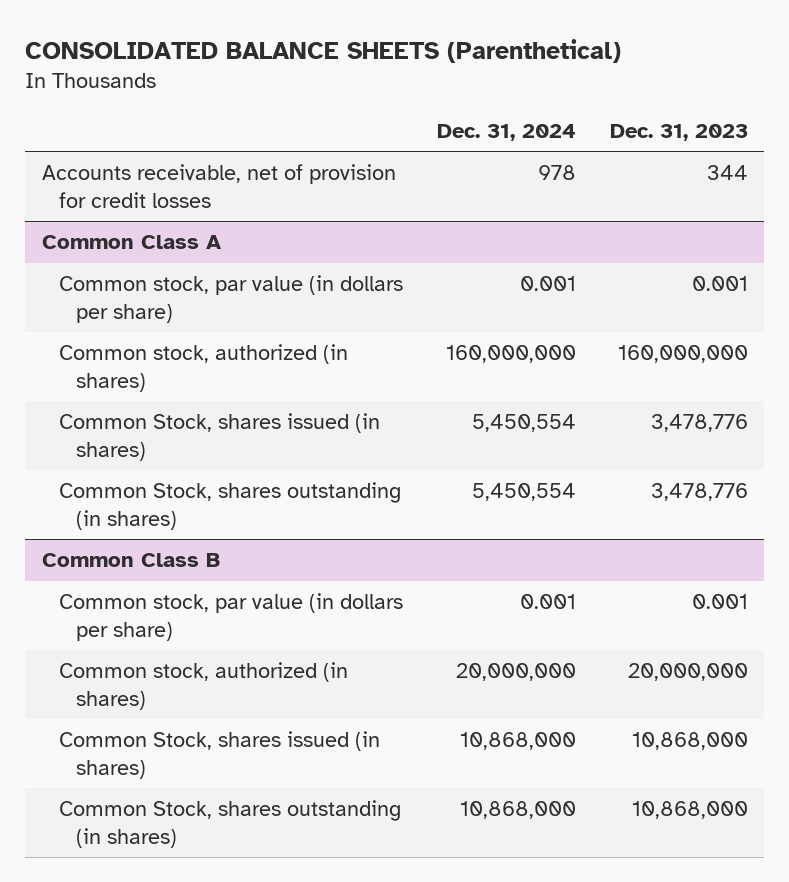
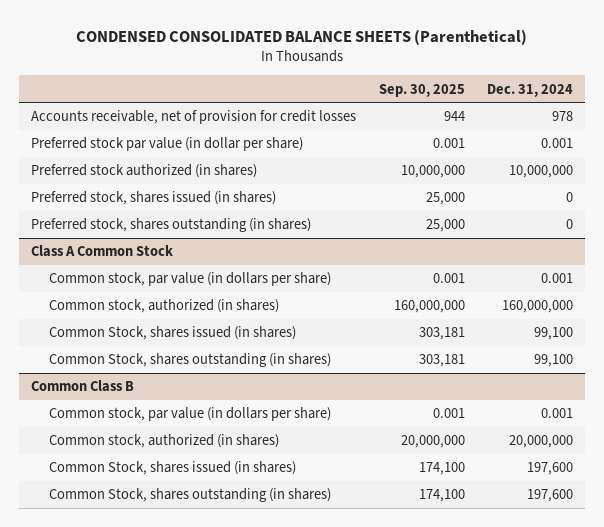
[24,38,621,63] CONSOLIDATED BALANCE SHEETS (Parenthetical) -> [76,28,528,45] CONDENSED CONSOLIDATED BALANCE SHEETS (Parenthetical)
[609,124,748,142] Dec. 31, 2023 -> none
none -> [378,83,465,97] Sep. 30, 2025
none -> [30,137,303,152] Preferred stock par value (in dollar per share)
none -> [30,164,257,179] Preferred stock authorized (in shares)
none -> [30,191,276,206] Preferred stock, shares issued (in shares)
none -> [30,218,311,233] Preferred stock, shares outstanding (in shares)
[41,235,222,250] Common Class A -> [30,245,173,258] Class A Common Stock
[471,414,576,433] 5,450,554 -> [534,327,574,341] 99,100
[471,483,576,502] 5,450,554 -> [534,354,574,368] 99,100
[459,732,576,751] 10,868,000 -> [527,462,574,476] 197,600
[459,801,576,820] 10,868,000 -> [527,489,574,503] 197,600

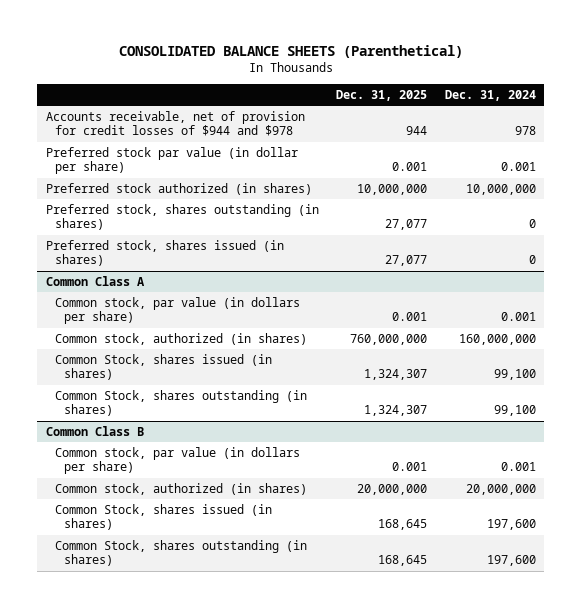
[76,28,528,45] CONDENSED CONSOLIDATED BALANCE SHEETS (Parenthetical) -> [118,44,463,58] CONSOLIDATED BALANCE SHEETS (Parenthetical)
[378,83,465,97] Sep. 30, 2025 -> none
none -> [336,89,428,101] Dec. 31, 2025
[30,110,356,125] Accounts receivable, net of provision for credit losses -> [45,111,305,137] Accounts receivable, net of provision for credit losses of $944 and $978
[30,191,276,206] Preferred stock, shares issued (in shares) -> [45,240,284,267] Preferred stock, shares issued (in shares)
[30,245,173,258] Class A Common Stock -> [45,276,145,287] Common Class A

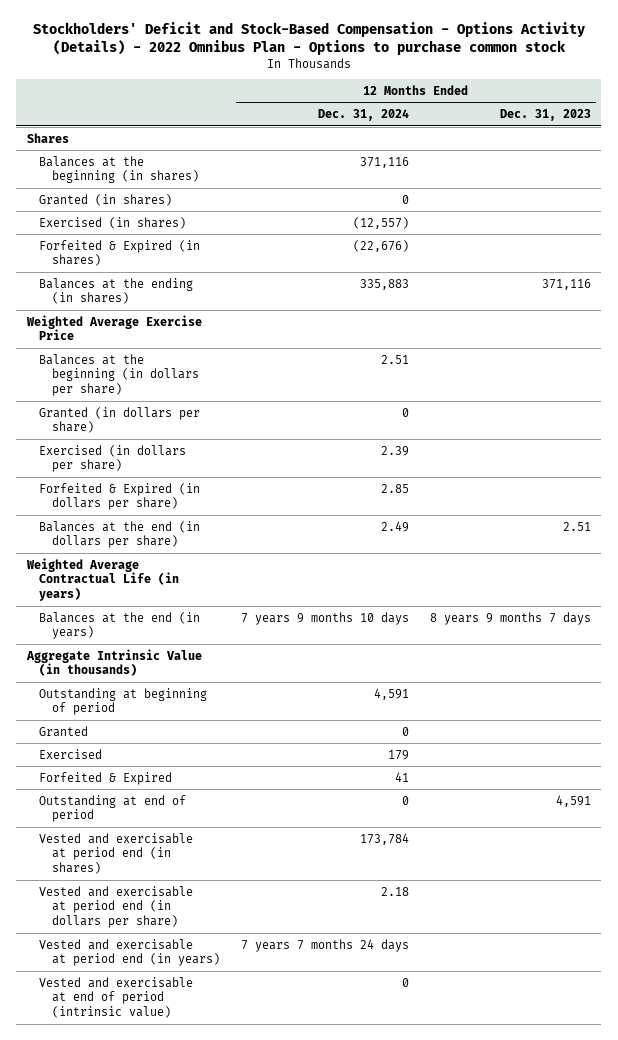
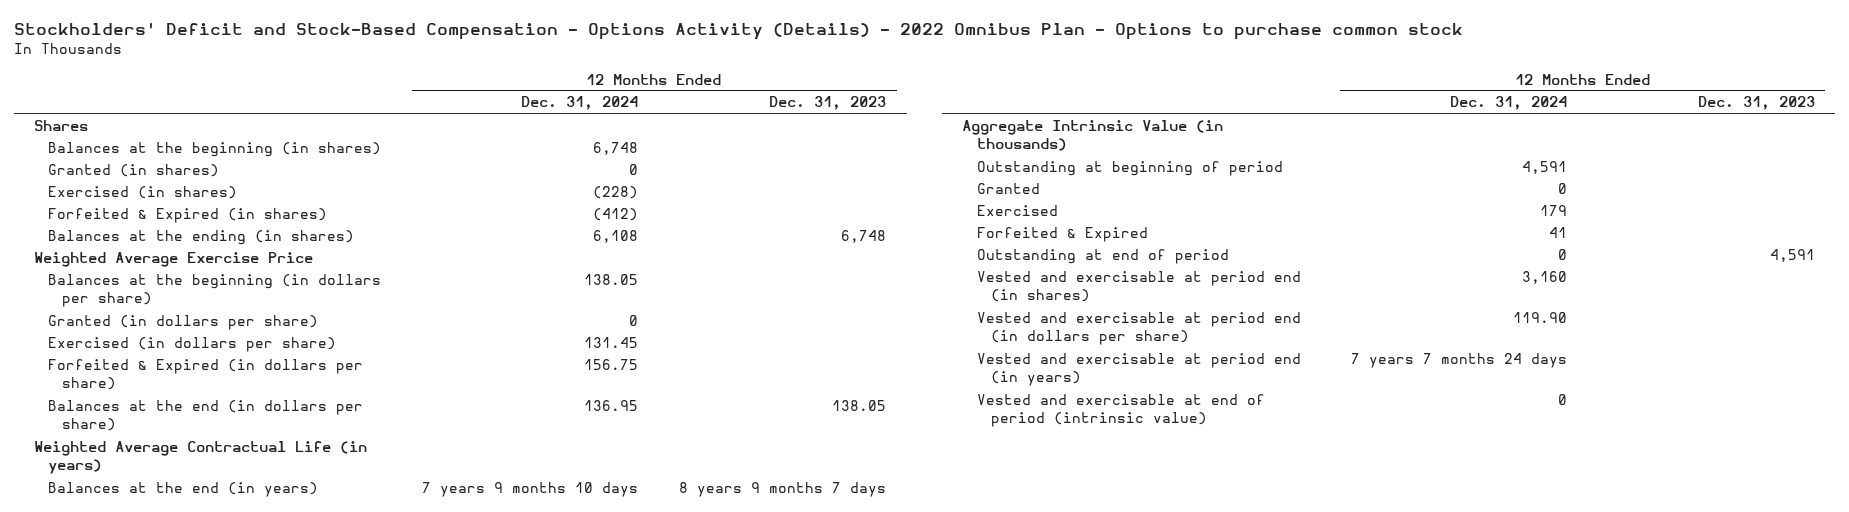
[360,156,410,168] 371,116 -> [593,141,639,155] 6,748
[353,216,410,229] (12,557) -> [593,185,639,199] (228)
[353,239,410,252] (22,676) -> [593,207,639,221] (412)
[360,278,410,290] 335,883 -> [593,229,639,243] 6,108
[541,278,591,290] 371,116 -> [841,229,887,243] 6,748
[381,354,410,364] 2.51 -> [584,273,639,285] 138.05
[381,445,410,456] 2.39 -> [584,336,639,348] 131.45
[381,483,410,493] 2.85 -> [584,358,639,370] 156.75
[381,520,410,532] 2.49 -> [584,399,639,411] 136.95
[562,521,591,531] 2.51 -> [832,399,887,411] 138.05
[360,832,410,845] 173,784 -> [1521,270,1567,284] 3,160
[381,886,410,896] 2.18 -> [1512,311,1567,323] 119.90

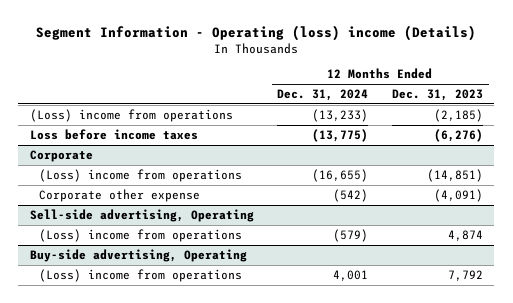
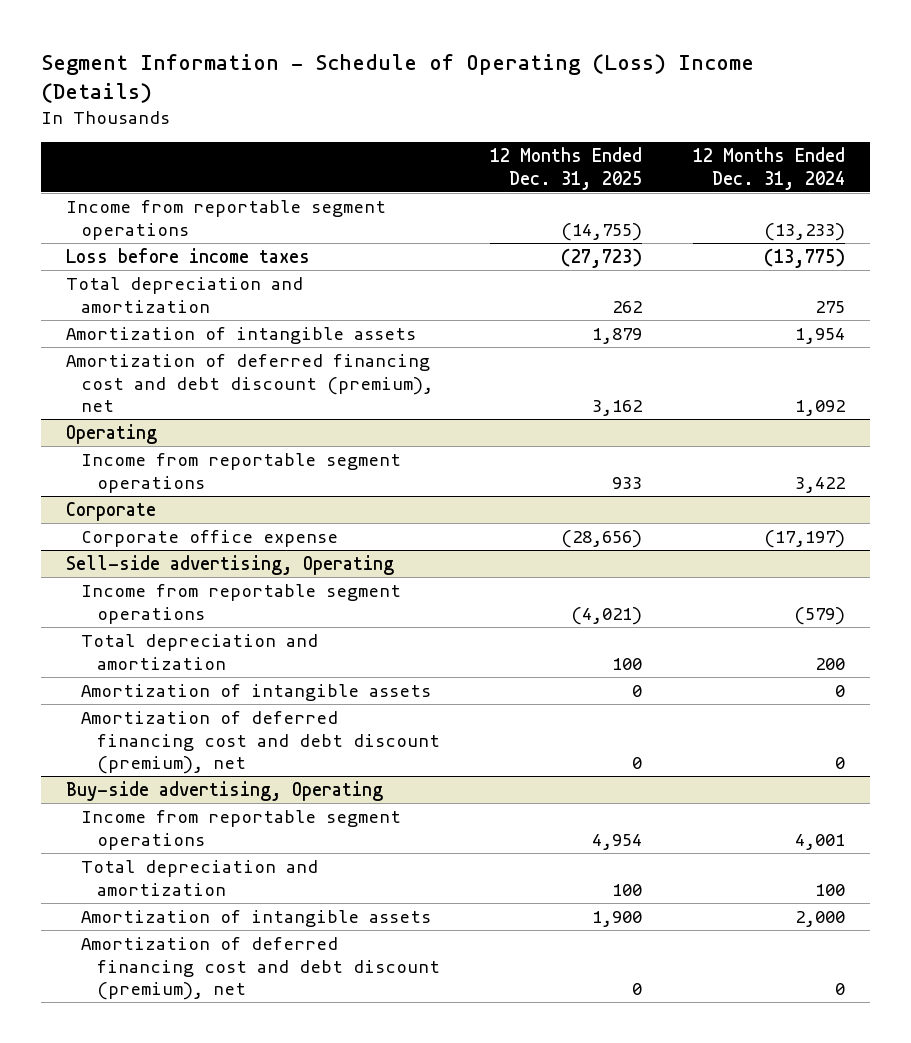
[36,24,477,41] Segment Information - Operating (loss) income (Details) -> [41,53,755,103] Segment Information - Schedule of Operating (Loss) Income (Details)
[391,89,483,102] Dec. 31, 2023 -> none
none -> [490,147,643,190] 12 Months Ended Dec. 31, 2025
[30,108,234,122] (Loss) income from operations -> [66,200,387,240] Income from reportable segment operations
none -> [66,277,304,313] Total depreciation and amortization
none -> [66,327,417,345] Amortization of intangible assets
none -> [66,354,434,412] Amortization of deferred financing cost and debt discount (premium), net
none -> [66,424,158,445] Operating
none -> [81,453,402,493] Income from reportable segment operations
[39,168,243,182] (Loss) income from operations -> none
[39,188,201,202] Corporate other expense -> [81,530,339,548] Corporate office expense
[333,188,369,202] (542) -> [763,530,845,549] (17,197)
[39,228,243,242] (Loss) income from operations -> [81,584,402,624] Income from reportable segment operations
none -> [81,634,319,670] Total depreciation and amortization
none -> [81,684,432,702] Amortization of intangible assets
none -> [81,711,440,774] Amortization of deferred financing cost and debt discount (premium), net
[39,268,243,282] (Loss) income from operations -> [81,810,402,850] Income from reportable segment operations
none -> [81,860,319,896] Total depreciation and amortization
none -> [81,910,432,928] Amortization of intangible assets
none -> [81,937,440,1000] Amortization of deferred financing cost and debt discount (premium), net

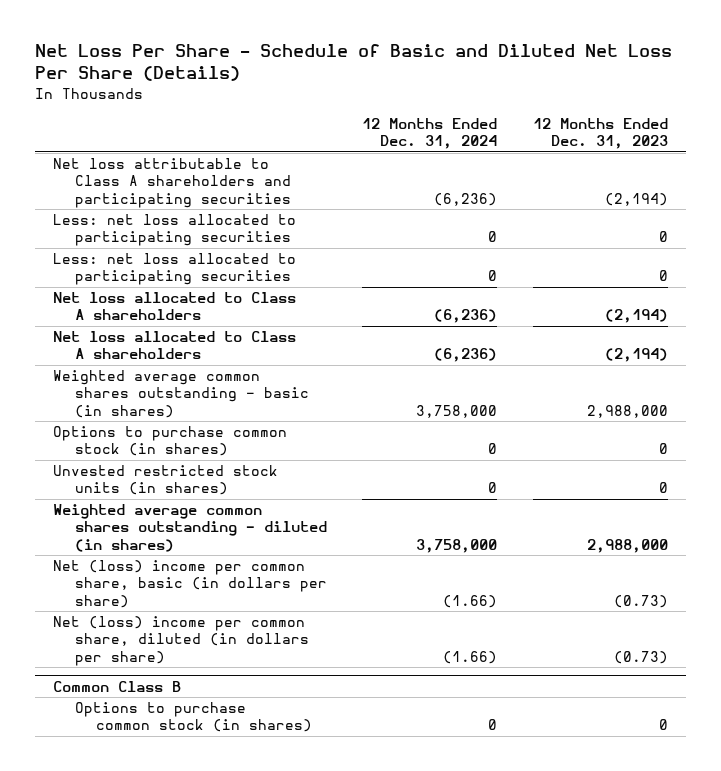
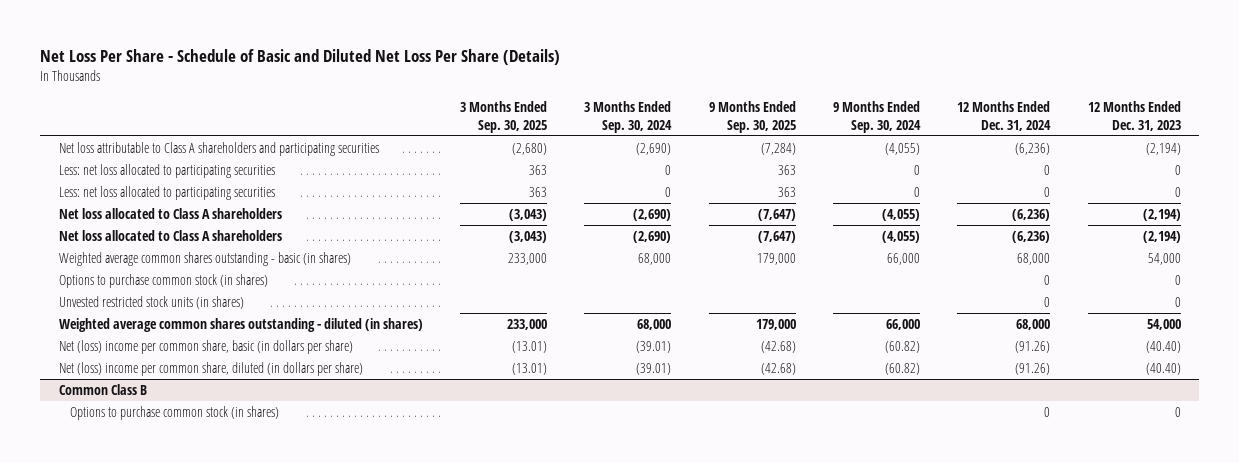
none -> [460,100,548,133] 3 Months Ended Sep. 30, 2025
none -> [584,100,673,133] 3 Months Ended Sep. 30, 2024
none -> [708,100,796,133] 9 Months Ended Sep. 30, 2025
none -> [832,100,921,133] 9 Months Ended Sep. 30, 2024
[416,404,498,418] 3,758,000 -> [1017,253,1051,266] 68,000
[586,404,668,418] 2,988,000 -> [1147,253,1181,266] 54,000
[416,538,498,553] 3,758,000 -> [1016,319,1051,331] 68,000
[586,538,668,553] 2,988,000 -> [1146,319,1181,331] 54,000
[443,594,498,608] (1.66) -> [1015,341,1051,354] (91.26)
[613,594,668,608] (0.73) -> [1145,341,1181,354] (40.40)
[443,650,498,664] (1.66) -> [1015,363,1051,376] (91.26)
[613,650,668,664] (0.73) -> [1145,363,1181,376] (40.40)

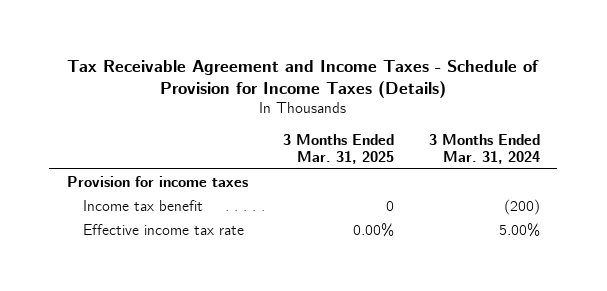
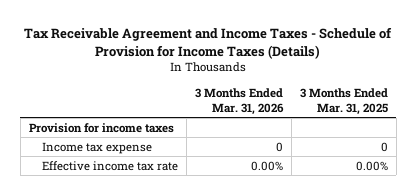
[428,133,540,164] 3 Months Ended Mar. 31, 2024 -> none
none -> [194,87,284,115] 3 Months Ended Mar. 31, 2026
[82,200,203,212] Income tax benefit -> [41,141,152,154] Income tax expense

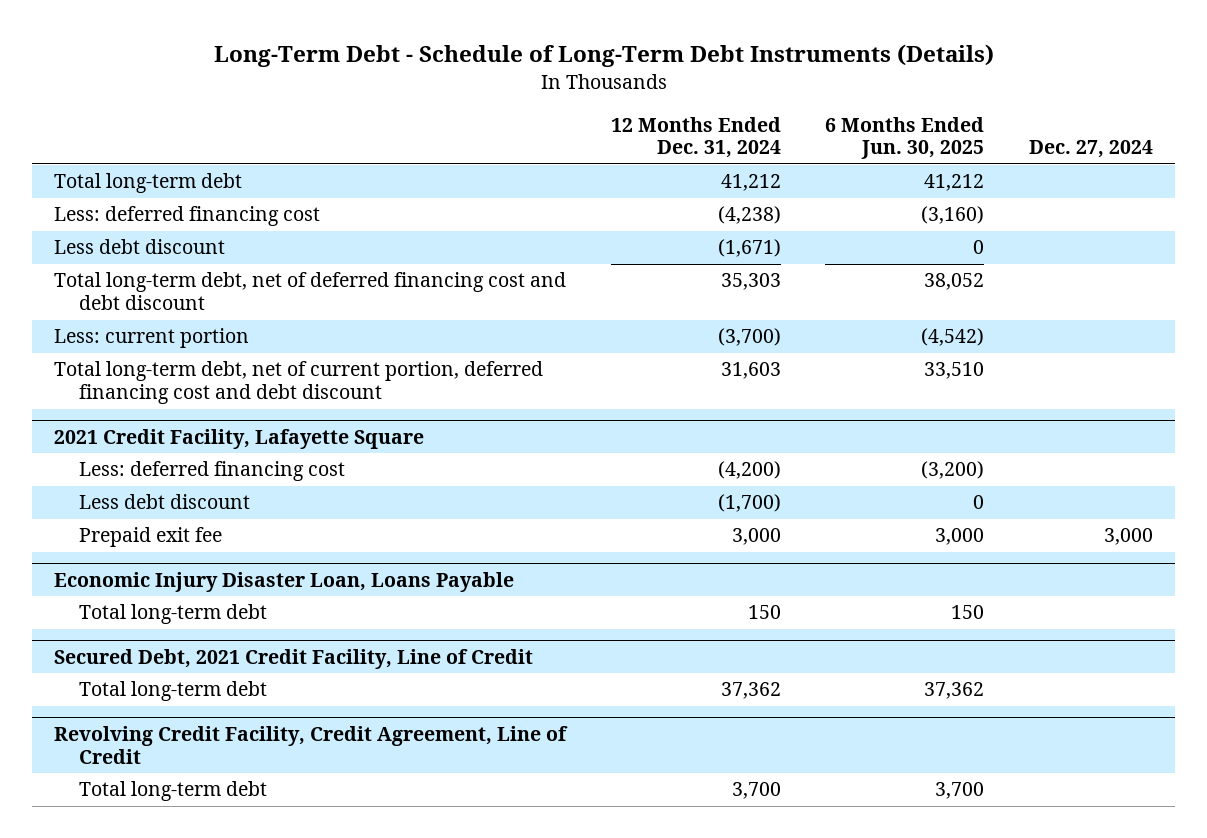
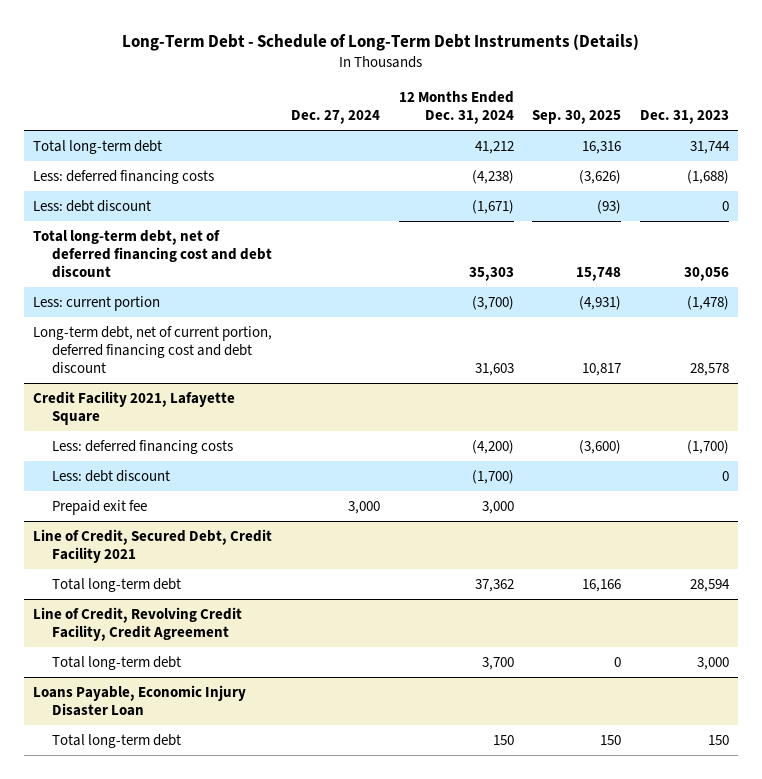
[825,116,985,160] 6 Months Ended Jun. 30, 2025 -> none
none -> [532,110,622,125] Sep. 30, 2025
none -> [640,110,730,125] Dec. 31, 2023
[54,206,321,227] Less: deferred financing cost -> [33,169,215,184] Less: deferred financing costs
[54,239,226,255] Less debt discount -> [33,199,152,212] Less: debt discount
[54,361,544,405] Total long-term debt, net of current portion, deferred financing cost and debt discount -> [33,325,273,375] Long-term debt, net of current portion, deferred financing cost and debt discount
[54,428,425,449] 2021 Credit Facility, Lafayette Square -> [33,390,236,425] Credit Facility 2021, Lafayette Square
[79,461,346,482] Less: deferred financing cost -> [51,439,233,454] Less: deferred financing costs
[79,494,251,510] Less debt discount -> [51,469,170,482] Less: debt discount
[54,571,515,592] Economic Injury Disaster Loan, Loans Payable -> none
[79,604,268,625] Total long-term debt -> none
[54,648,534,669] Secured Debt, 2021 Credit Facility, Line of Credit -> [33,528,273,563] Line of Credit, Secured Debt, Credit Facility 2021
[54,725,569,764] Revolving Credit Facility, Credit Agreement, Line of Credit -> [33,606,243,641] Line of Credit, Revolving Credit Facility, Credit Agreement
none -> [33,684,247,716] Loans Payable, Economic Injury Disaster Loan
none -> [51,733,181,748] Total long-term debt

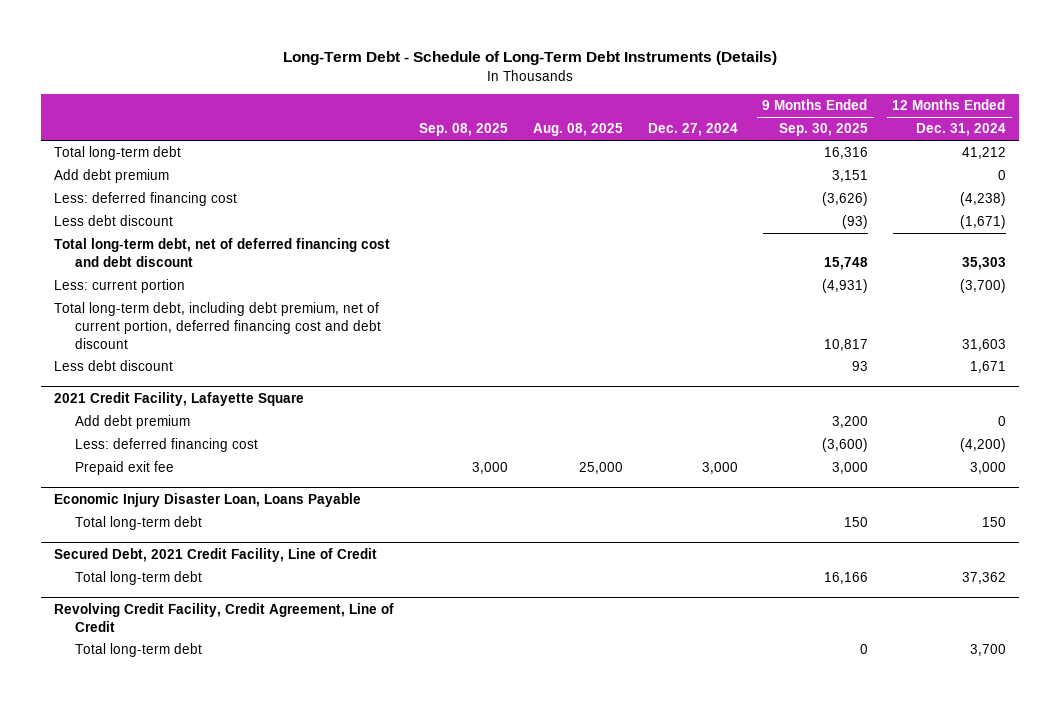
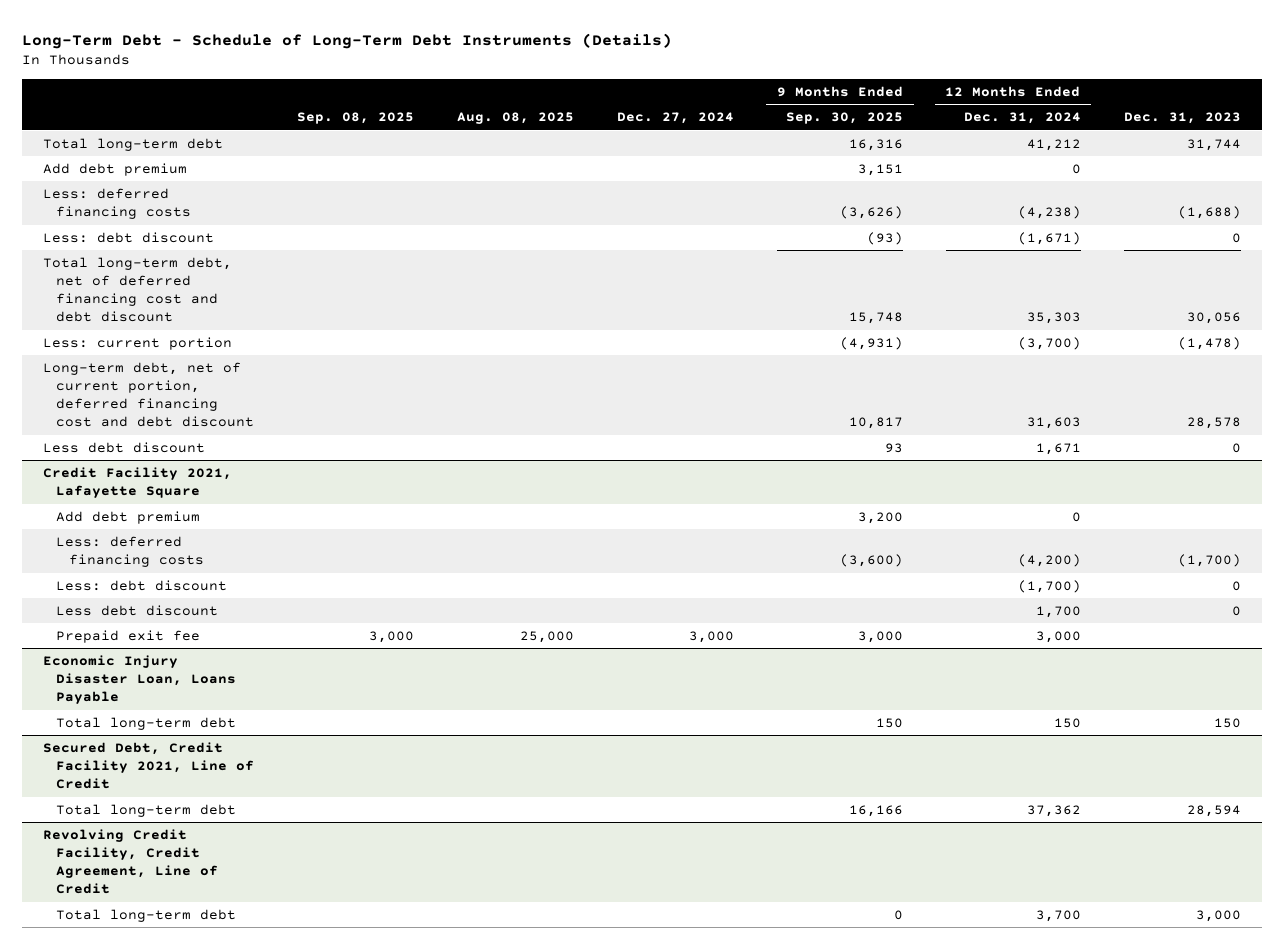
none -> [1123,112,1241,125] Dec. 31, 2023
[53,192,237,207] Less: deferred financing cost -> [43,188,192,220] Less: deferred financing costs
[53,215,173,227] Less debt discount -> [43,232,215,244] Less: debt discount
[53,302,382,349] Total long-term debt, including debt premium, net of current portion, deferred financing cost and debt discount -> [43,362,255,428] Long-term debt, net of current portion, deferred financing cost and debt discount
[53,392,304,407] 2021 Credit Facility, Lafayette Square -> [43,467,233,499] Credit Facility 2021, Lafayette Square
[75,438,259,453] Less: deferred financing cost -> [56,536,205,568] Less: deferred financing costs
none -> [56,580,228,592] Less: debt discount
none -> [56,605,219,617] Less debt discount
[53,548,377,563] Secured Debt, 2021 Credit Facility, Line of Credit -> [43,742,255,790] Secured Debt, Credit Facility 2021, Line of Credit

